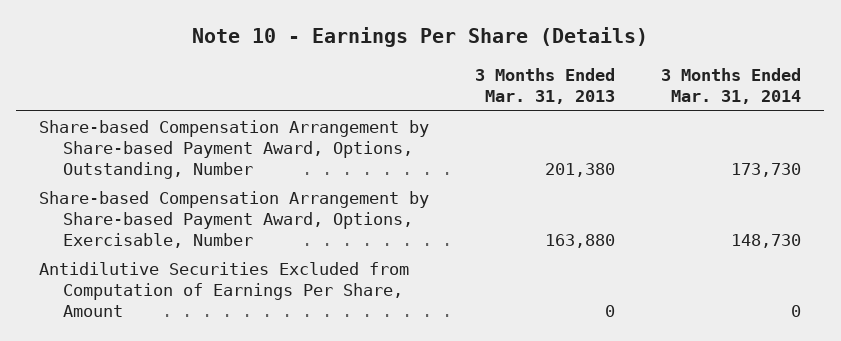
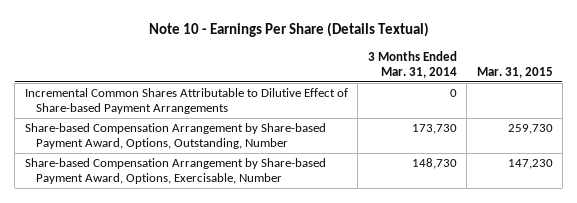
[192,27,649,48] Note 10 - Earnings Per Share (Details) -> [148,22,429,38] Note 10 - Earnings Per Share (Details Textual)
[475,68,616,105] 3 Months Ended Mar. 31, 2013 -> none
none -> [476,67,553,79] Mar. 31, 2015
none -> [24,87,348,115] Incremental Common Shares Attributable to Dilutive Effect of Share-based Payment Arrangements
[39,262,410,317] Antidilutive Securities Excluded from Computation of Earnings Per Share, Amount -> none

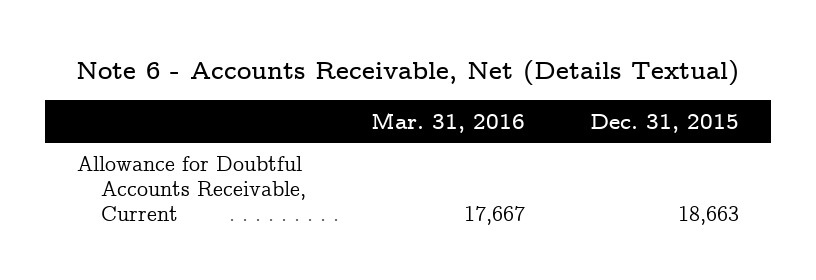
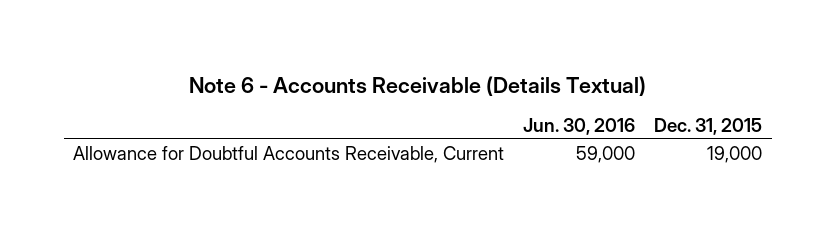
[76,59,740,86] Note 6 - Accounts Receivable, Net (Details Textual) -> [188,75,646,96] Note 6 - Accounts Receivable (Details Textual)
[370,111,525,133] Mar. 31, 2016 -> none
none -> [523,117,636,135] Jun. 30, 2016
[677,206,739,226] 18,663 -> [707,146,763,164] 19,000

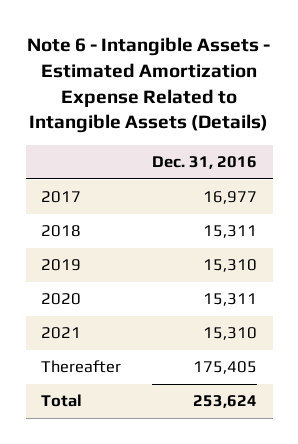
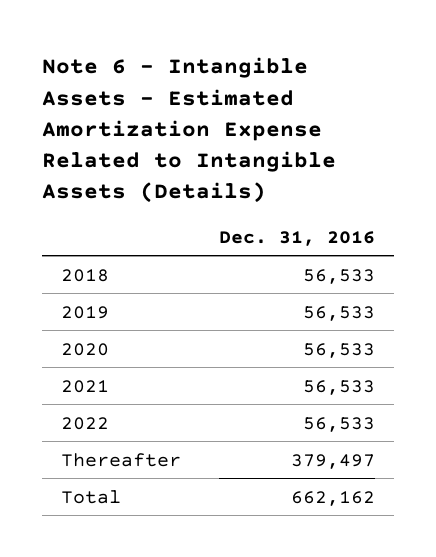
[41,191,82,204] 2017 -> none
[203,225,258,239] 15,311 -> [302,268,375,284] 56,533
[203,259,258,273] 15,310 -> [302,305,375,321] 56,533
[203,293,258,307] 15,311 -> [302,342,375,358] 56,533
[203,327,258,341] 15,310 -> [302,379,375,395] 56,533
none -> [61,416,110,430] 2022
[193,361,258,375] 175,405 -> [290,453,375,469] 379,497
[193,395,258,409] 253,624 -> [290,490,375,506] 662,162

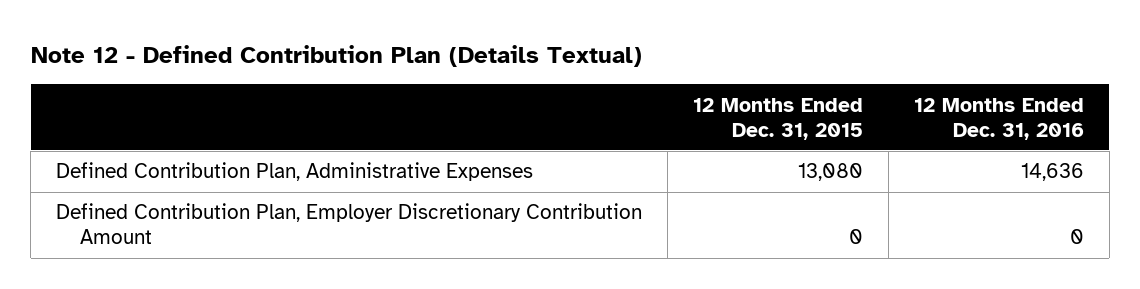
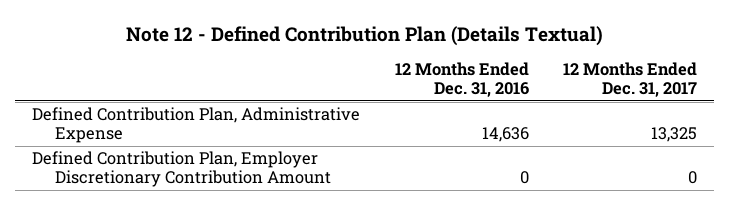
[693,97,864,140] 12 Months Ended Dec. 31, 2015 -> none
none -> [563,62,698,98] 12 Months Ended Dec. 31, 2017
[56,162,534,182] Defined Contribution Plan, Administrative Expenses -> [32,107,361,144] Defined Contribution Plan, Administrative Expense

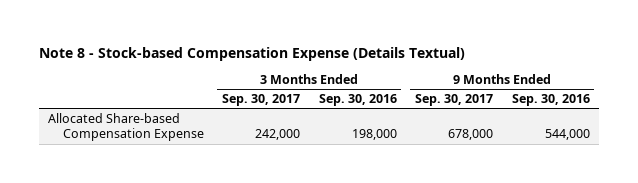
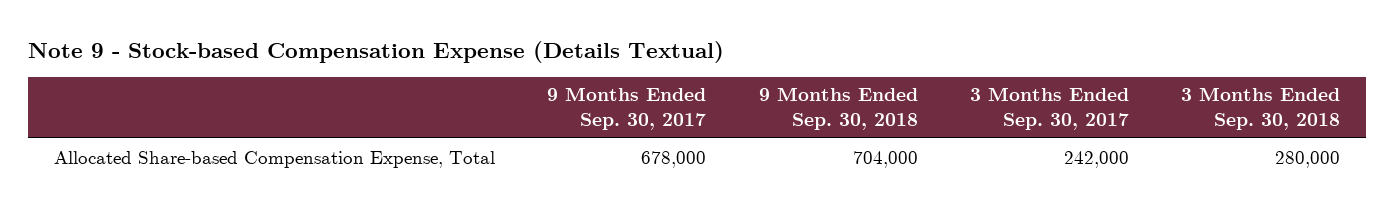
[38,47,465,62] Note 8 - Stock-based Compensation Expense (Details Textual) -> [28,40,725,63] Note 9 - Stock-based Compensation Expense (Details Textual)
[318,94,397,107] Sep. 30, 2016 -> none
[511,94,590,107] Sep. 30, 2016 -> none
none -> [758,87,918,130] 9 Months Ended Sep. 30, 2018
none -> [1180,87,1340,130] 3 Months Ended Sep. 30, 2018
[48,112,204,142] Allocated Share-based Compensation Expense -> [54,150,496,168] Allocated Share-based Compensation Expense, Total

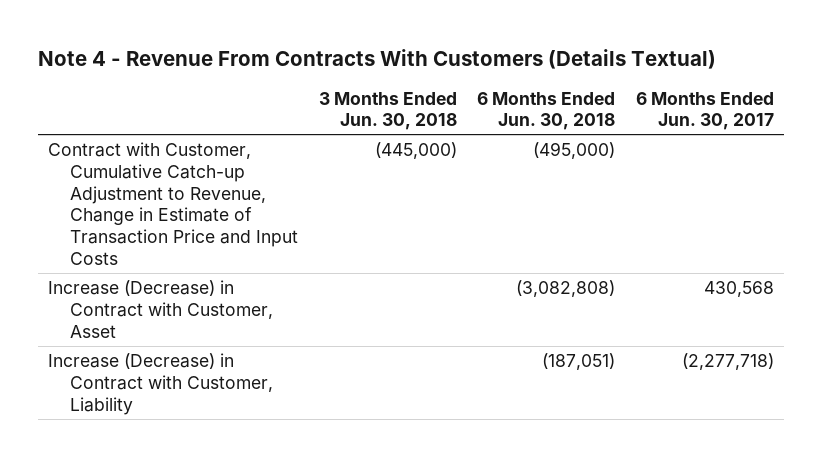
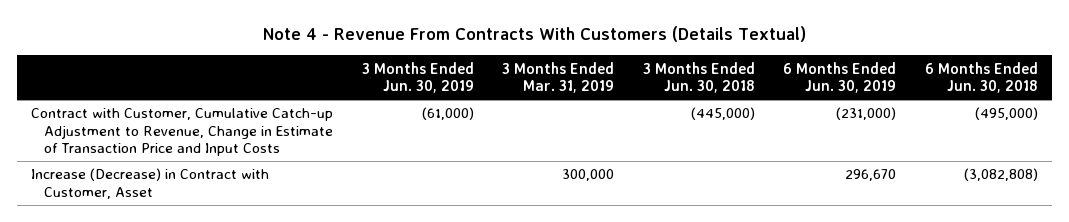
[636,91,775,131] 6 Months Ended Jun. 30, 2017 -> none
none -> [361,61,474,94] 3 Months Ended Jun. 30, 2019
none -> [502,61,615,94] 3 Months Ended Mar. 31, 2019
none -> [783,61,897,94] 6 Months Ended Jun. 30, 2019
[48,353,274,415] Increase (Decrease) in Contract with Customer, Liability -> none

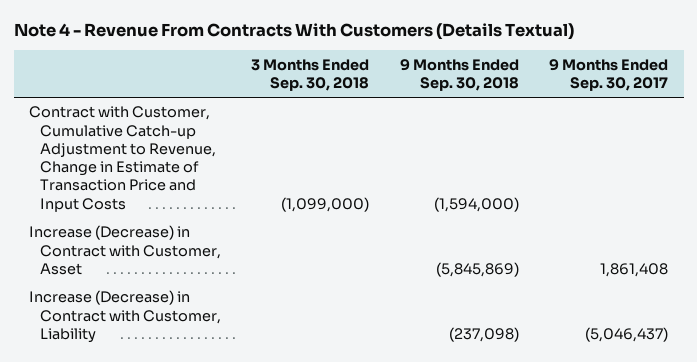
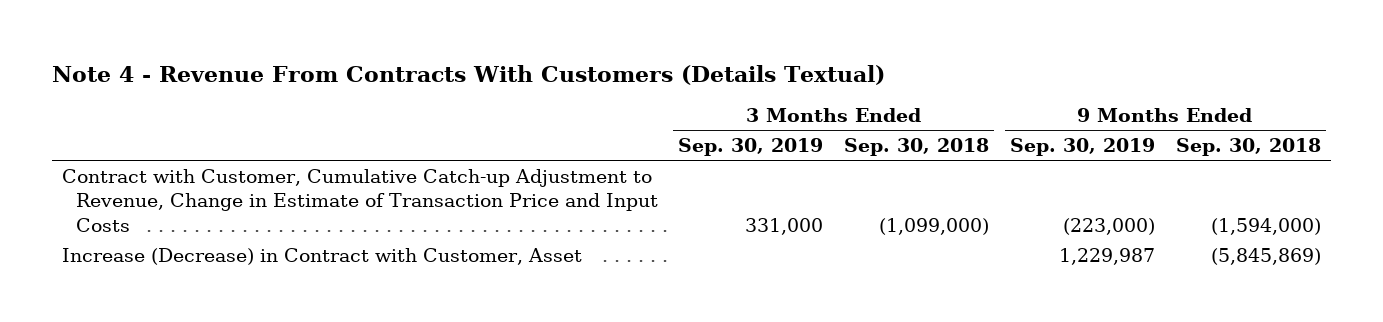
[549,58,669,91] 9 Months Ended Sep. 30, 2017 -> none
none -> [678,138,824,157] Sep. 30, 2019
none -> [1009,138,1155,157] Sep. 30, 2019
[29,290,221,343] Increase (Decrease) in Contract with Customer, Liability -> none

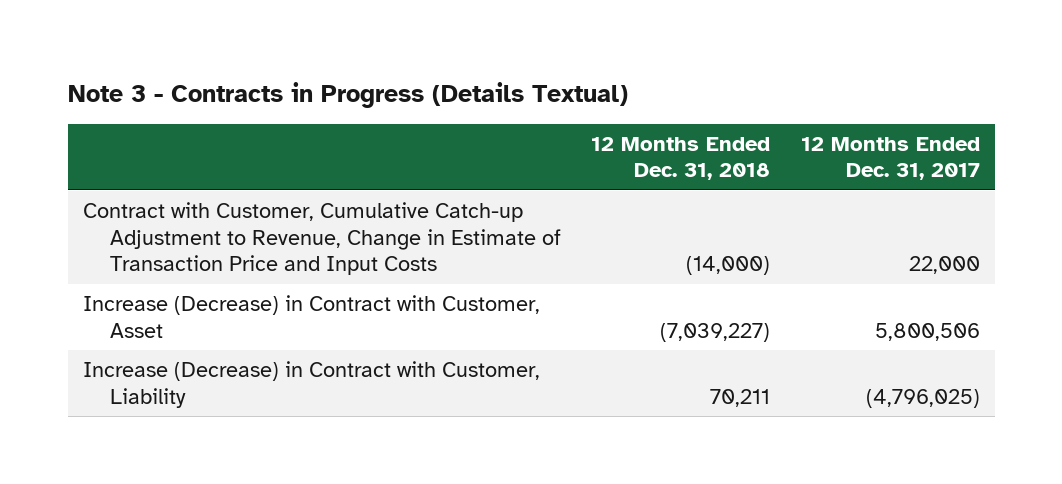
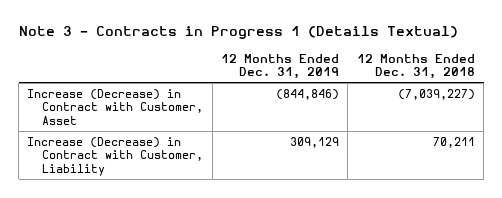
[67,81,628,108] Note 3 - Contracts in Progress (Details Textual) -> [18,26,458,40] Note 3 - Contracts in Progress 1 (Details Textual)
[800,136,980,181] 12 Months Ended Dec. 31, 2017 -> none
none -> [220,53,339,80] 12 Months Ended Dec. 31, 2019
[82,202,562,276] Contract with Customer, Cumulative Catch-up Adjustment to Revenue, Change in Estimate of Transaction Price and Input Costs -> none

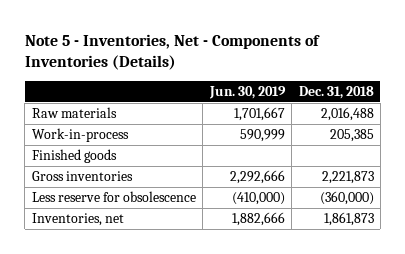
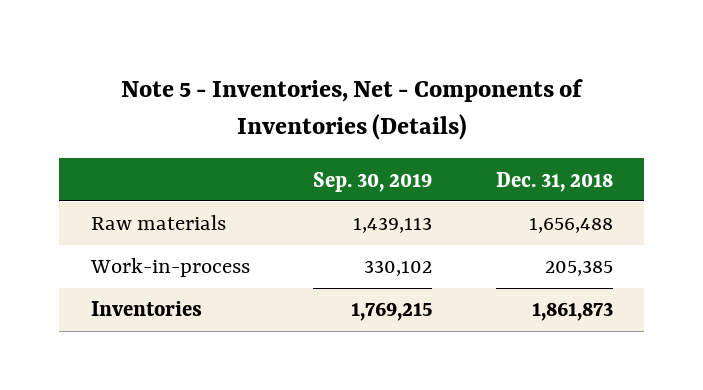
[208,85,286,99] Jun. 30, 2019 -> none
none -> [313,171,433,192] Sep. 30, 2019
[320,107,374,122] 2,016,488 -> [528,218,613,234] 1,656,488
[31,149,117,164] Finished goods -> none
[31,171,133,182] Gross inventories -> none
[31,191,196,203] Less reserve for obsolescence -> none
[31,213,124,227] Inventories, net -> [90,301,202,317] Inventories

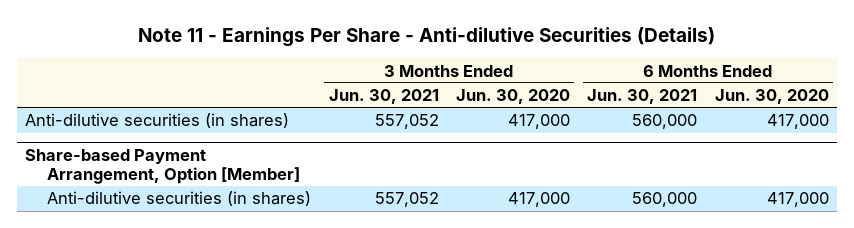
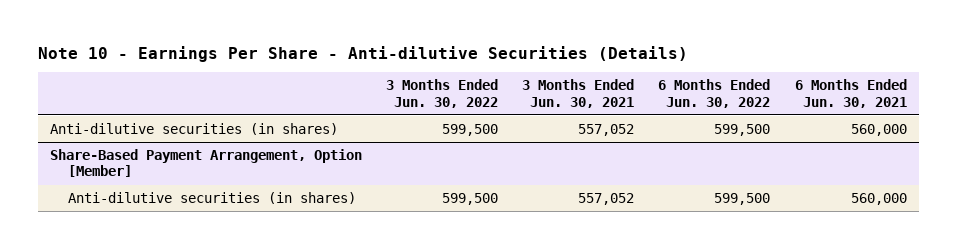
[137,26,715,47] Note 11 - Earnings Per Share - Anti-dilutive Securities (Details) -> [38,45,689,62] Note 10 - Earnings Per Share - Anti-dilutive Securities (Details)
[456,89,571,105] Jun. 30, 2020 -> none
[714,89,829,105] Jun. 30, 2020 -> none
none -> [386,79,499,108] 3 Months Ended Jun. 30, 2022
none -> [658,79,771,108] 6 Months Ended Jun. 30, 2022
[25,148,301,185] Share-based Payment Arrangement, Option [Member] -> [50,148,363,178] Share-Based Payment Arrangement, Option [Member]

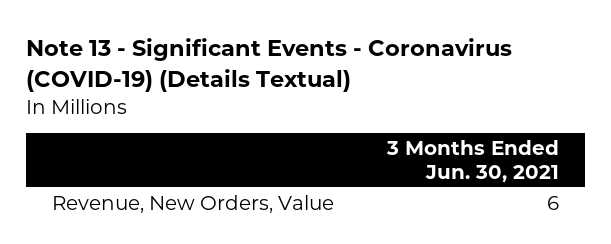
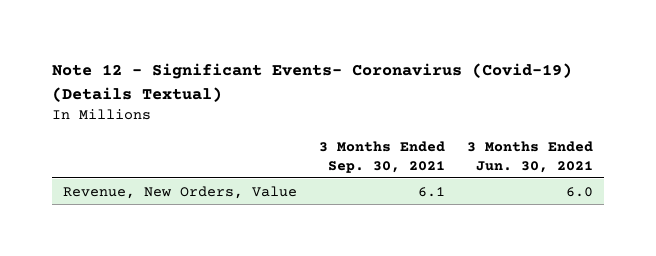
[25,38,512,92] Note 13 - Significant Events - Coronavirus (COVID-19) (Details Textual) -> [52,63,573,102] Note 12 - Significant Events- Coronavirus (Covid-19) (Details Textual)
none -> [319,140,446,173] 3 Months Ended Sep. 30, 2021
[547,196,560,211] 6 -> [566,186,594,197] 6.0

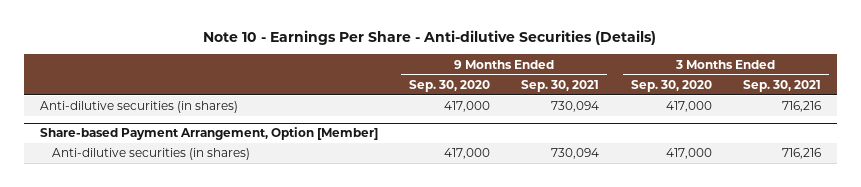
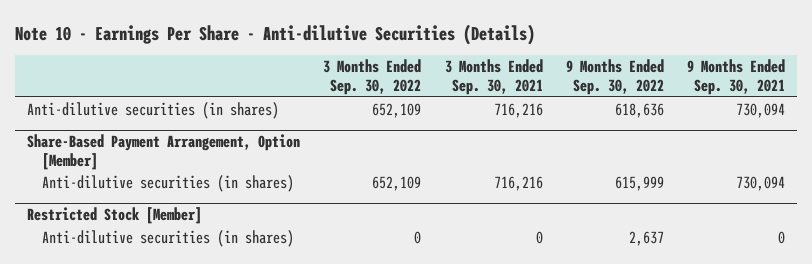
[408,80,490,93] Sep. 30, 2020 -> none
[630,80,712,93] Sep. 30, 2020 -> none
none -> [323,59,422,95] 3 Months Ended Sep. 30, 2022
none -> [565,59,664,95] 9 Months Ended Sep. 30, 2022
[39,127,378,141] Share-based Payment Arrangement, Option [Member] -> [26,134,300,170] Share-Based Payment Arrangement, Option [Member]
none -> [26,207,202,225] Restricted Stock [Member]
none -> [41,229,294,247] Anti-dilutive securities (in shares)

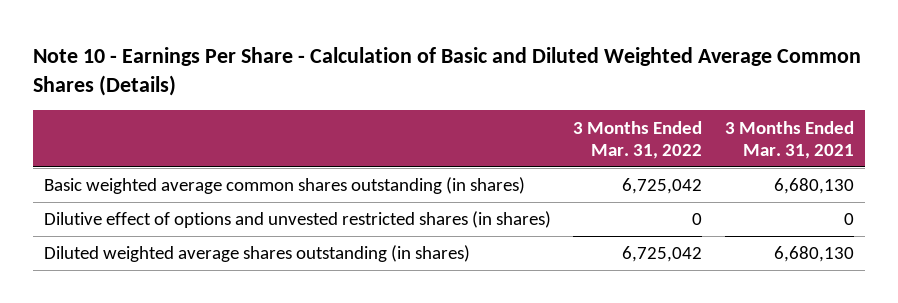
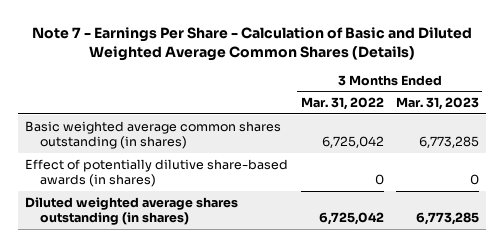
[33,46,862,96] Note 10 - Earnings Per Share - Calculation of Basic and Diluted Weighted Average Common Shares (Details) -> [32,26,473,61] Note 7 - Earnings Per Share - Calculation of Basic and Diluted Weighted Average Common Shares (Details)
[724,120,854,160] 3 Months Ended Mar. 31, 2021 -> none
none -> [396,97,480,111] Mar. 31, 2023
[44,211,552,229] Dilutive effect of options and unvested restricted shares (in shares) -> [24,158,288,188] Effect of potentially dilutive share-based awards (in shares)

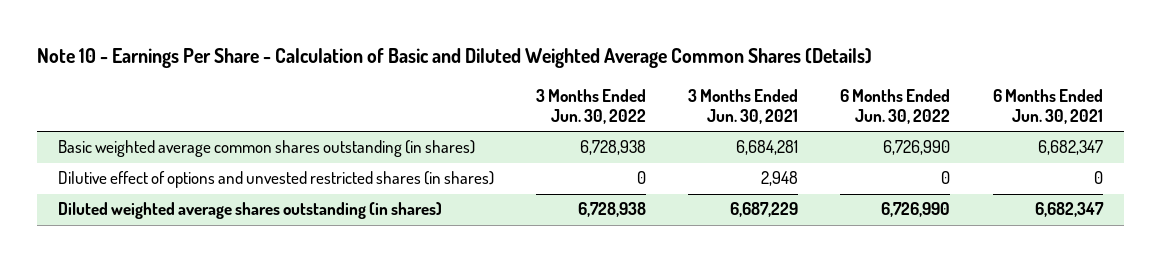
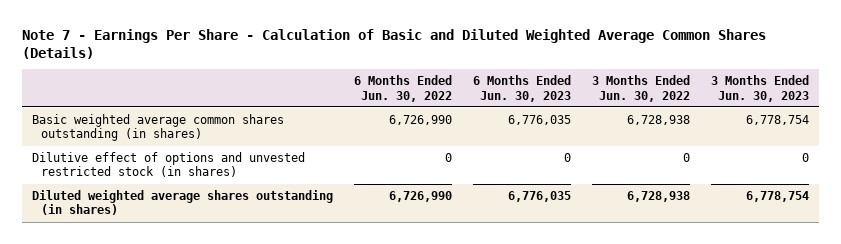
[37,48,873,69] Note 10 - Earnings Per Share - Calculation of Basic and Diluted Weighted Average Common Shares (Details) -> [21,28,766,59] Note 7 - Earnings Per Share - Calculation of Basic and Diluted Weighted Average Common Shares (Details)
[688,88,799,125] 3 Months Ended Jun. 30, 2021 -> none
[992,88,1103,125] 6 Months Ended Jun. 30, 2021 -> none
none -> [473,75,572,102] 6 Months Ended Jun. 30, 2023
none -> [711,75,810,102] 3 Months Ended Jun. 30, 2023
[58,171,495,189] Dilutive effect of options and unvested restricted shares (in shares) -> [32,151,306,178] Dilutive effect of options and unvested restricted stock (in shares)

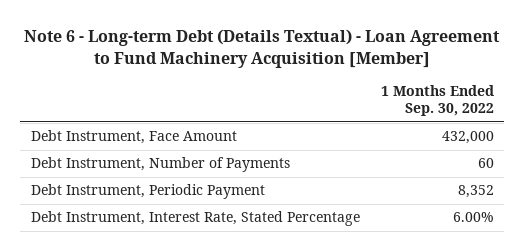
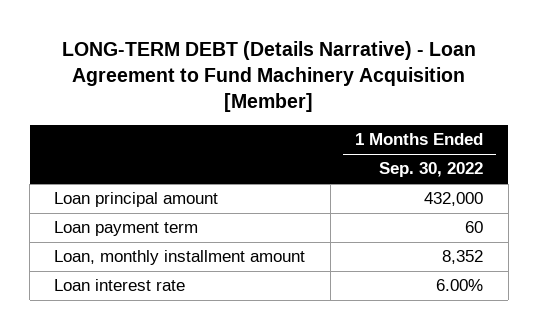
[24,28,501,68] Note 6 - Long-term Debt (Details Textual) - Loan Agreement to Fund Machinery Acquisition [Member] -> [61,40,476,113] LONG-TERM DEBT (Details Narrative) - Loan Agreement to Fund Machinery Acquisition [Member]
[30,157,290,173] Debt Instrument, Number of Payments -> none
[30,130,237,145] Debt Instrument, Face Amount -> [54,192,219,208] Loan principal amount
none -> [54,221,199,237] Loan payment term
[30,184,265,200] Debt Instrument, Periodic Payment -> [54,250,306,266] Loan, monthly installment amount
[30,211,360,227] Debt Instrument, Interest Rate, Stated Percentage -> [54,279,186,292] Loan interest rate

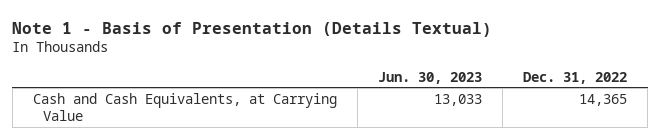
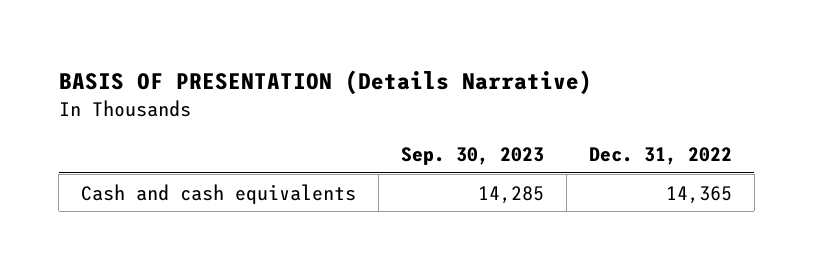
[12,21,493,37] Note 1 - Basis of Presentation (Details Textual) -> [58,70,592,96] BASIS OF PRESENTATION (Details Narrative)
[377,71,482,84] Jun. 30, 2023 -> none
none -> [400,147,544,166] Sep. 30, 2023
[32,92,337,122] Cash and Cash Equivalents, at Carrying Value -> [81,183,357,204] Cash and cash equivalents

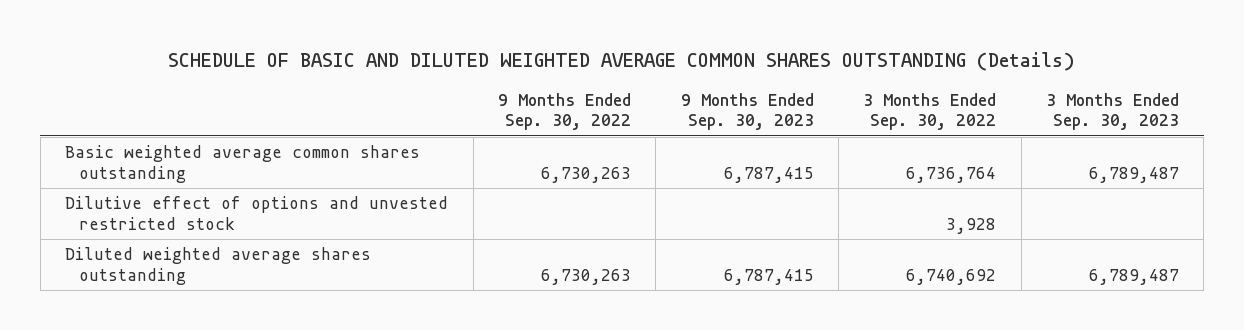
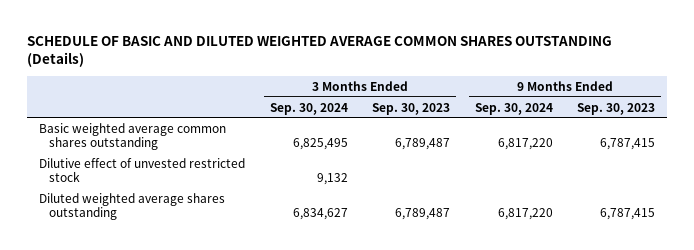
[497,92,631,131] 9 Months Ended Sep. 30, 2022 -> none
[863,92,997,131] 3 Months Ended Sep. 30, 2022 -> none
none -> [269,102,348,115] Sep. 30, 2024
none -> [474,102,553,115] Sep. 30, 2024
[65,196,449,230] Dilutive effect of options and unvested restricted stock -> [39,157,246,183] Dilutive effect of unvested restricted stock

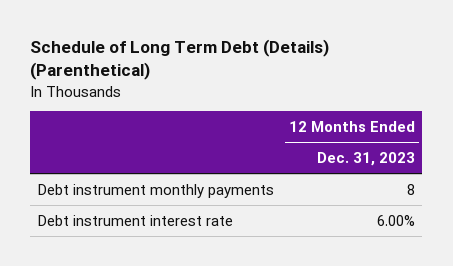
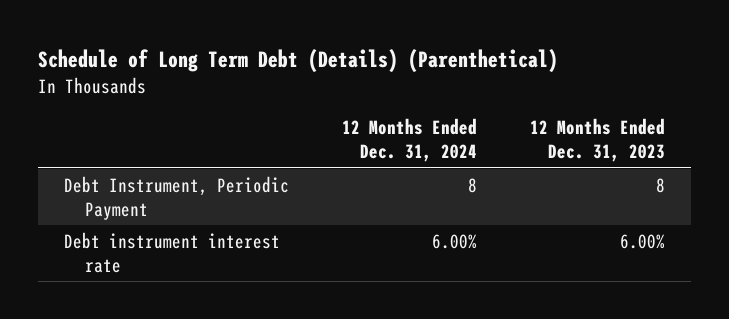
none -> [341,118,477,163] 12 Months Ended Dec. 31, 2024
[37,183,274,198] Debt instrument monthly payments -> [64,175,290,220] Debt Instrument, Periodic Payment

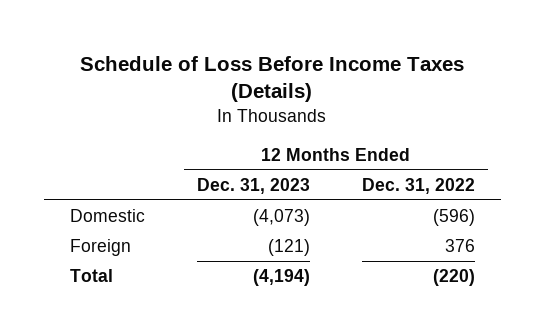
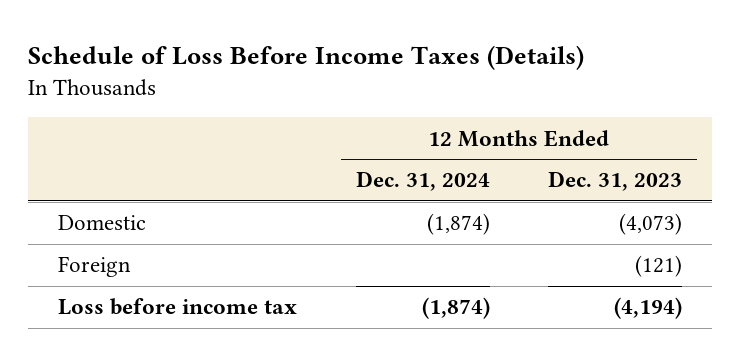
[362,178,476,195] Dec. 31, 2022 -> none
none -> [355,171,490,192] Dec. 31, 2024
[69,269,113,283] Total -> [57,298,297,316] Loss before income tax

